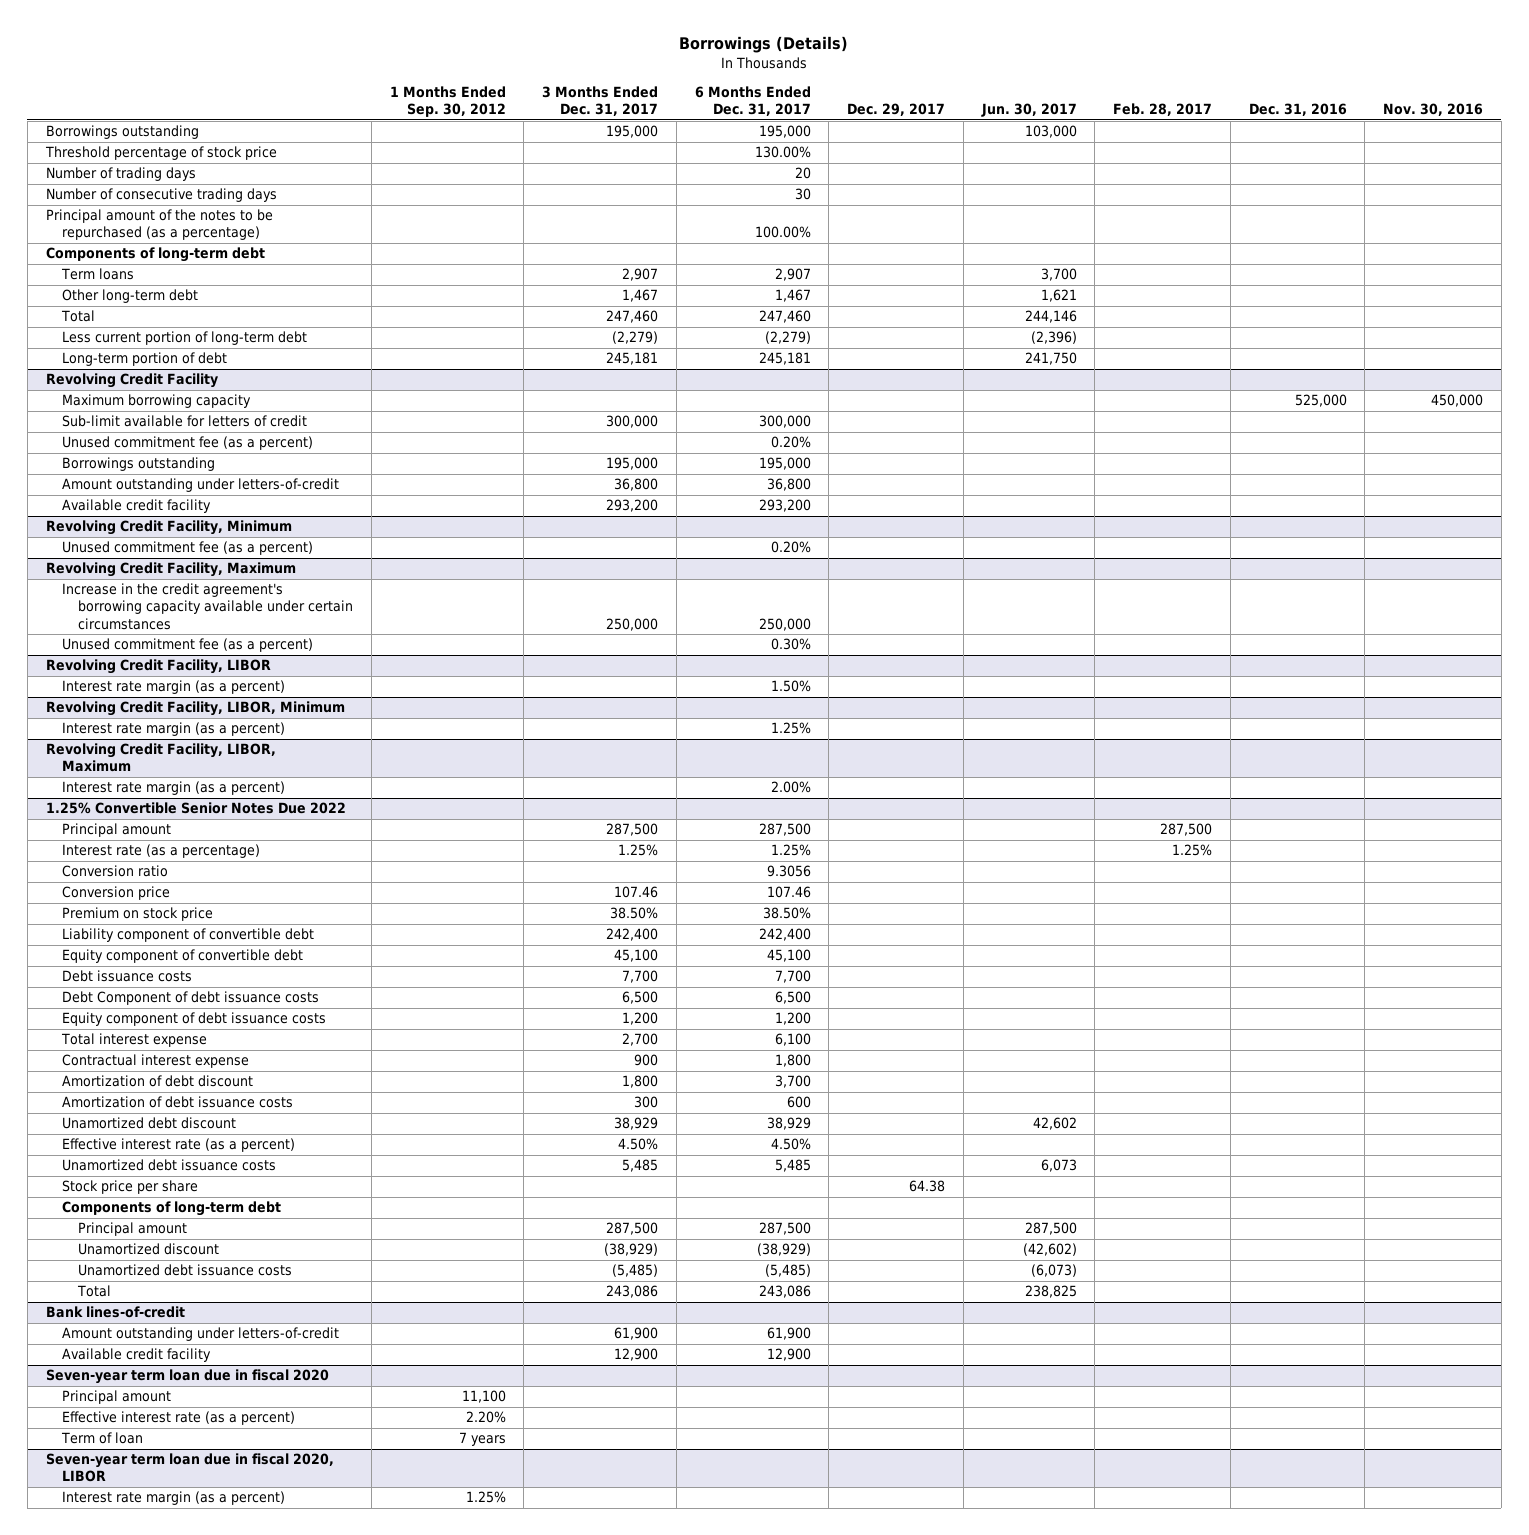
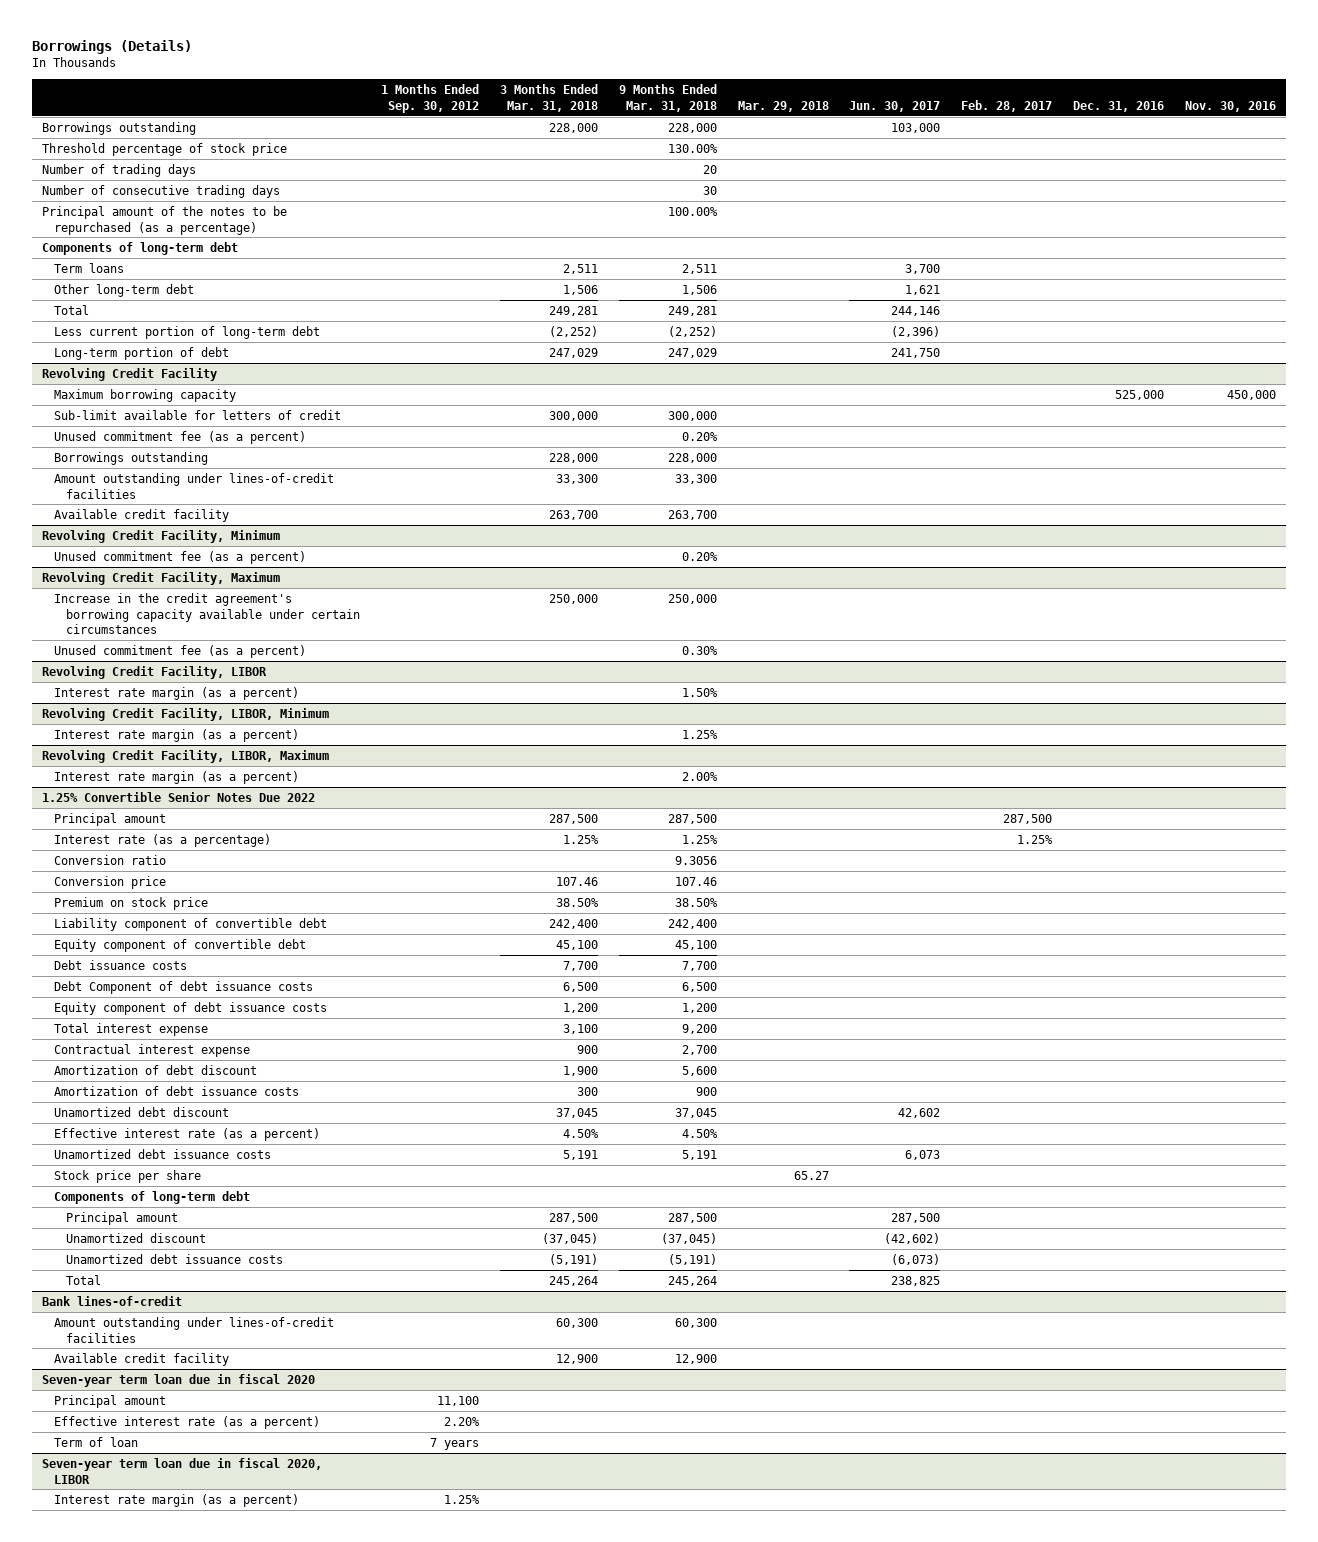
[542,86,659,117] 3 Months Ended Dec. 31, 2017 -> none
[694,86,811,117] 6 Months Ended Dec. 31, 2017 -> none
[847,103,946,117] Dec. 29, 2017 -> none
none -> [500,84,599,112] 3 Months Ended Mar. 31, 2018
none -> [618,84,717,112] 9 Months Ended Mar. 31, 2018
none -> [737,100,829,112] Mar. 29, 2018
[61,478,339,493] Amount outstanding under letters-of-credit -> [54,472,335,499] Amount outstanding under lines-of-credit facilities
[61,1327,339,1342] Amount outstanding under letters-of-credit -> [54,1316,335,1343] Amount outstanding under lines-of-credit facilities

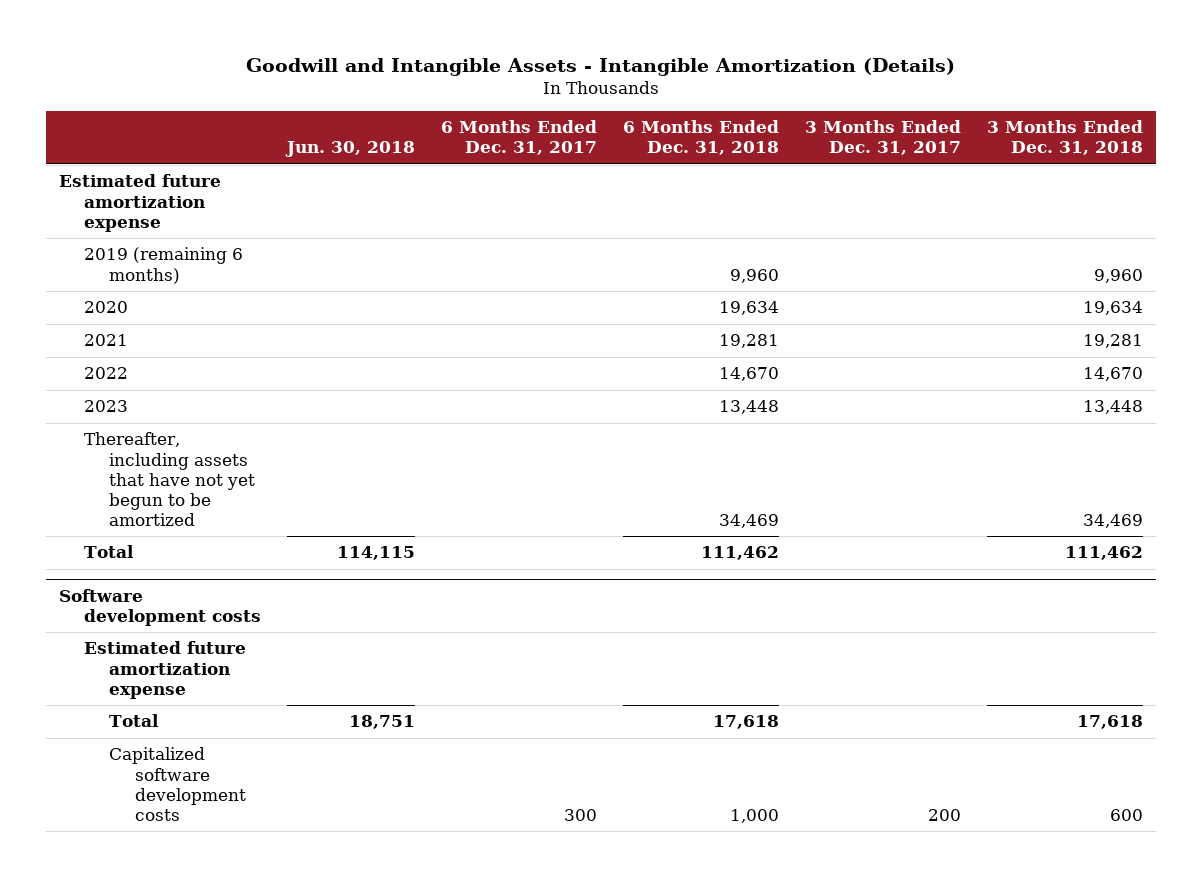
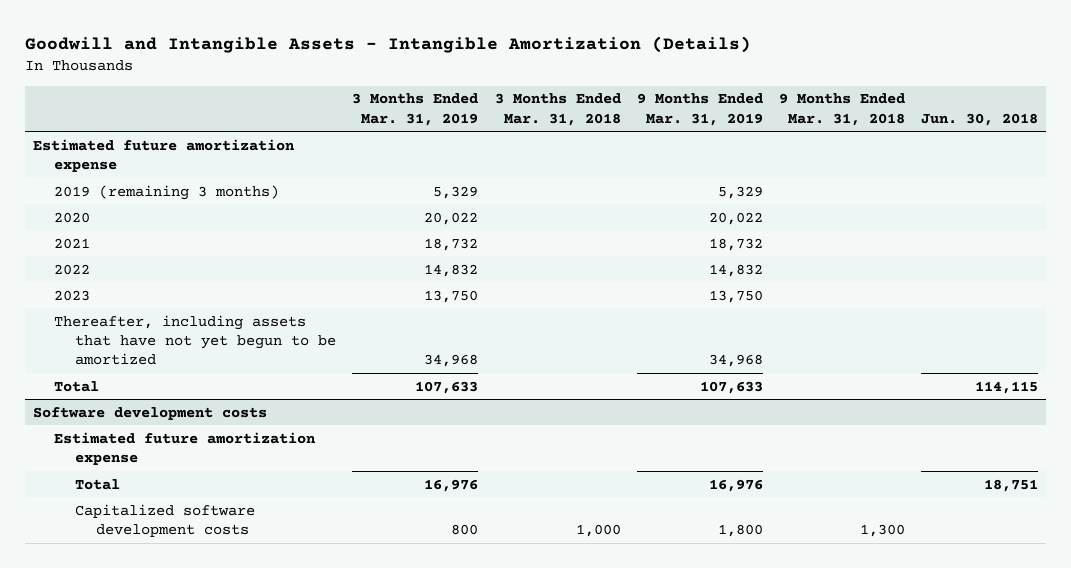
[441,120,598,156] 6 Months Ended Dec. 31, 2017 -> none
[623,120,780,156] 6 Months Ended Dec. 31, 2018 -> none
[805,120,962,156] 3 Months Ended Dec. 31, 2017 -> none
[987,120,1144,156] 3 Months Ended Dec. 31, 2018 -> none
none -> [352,93,479,126] 3 Months Ended Mar. 31, 2019
none -> [494,93,621,126] 3 Months Ended Mar. 31, 2018
none -> [636,93,763,126] 9 Months Ended Mar. 31, 2019
none -> [778,93,905,126] 9 Months Ended Mar. 31, 2018
[84,247,244,284] 2019 (remaining 6 months) -> [54,184,280,200] 2019 (remaining 3 months)

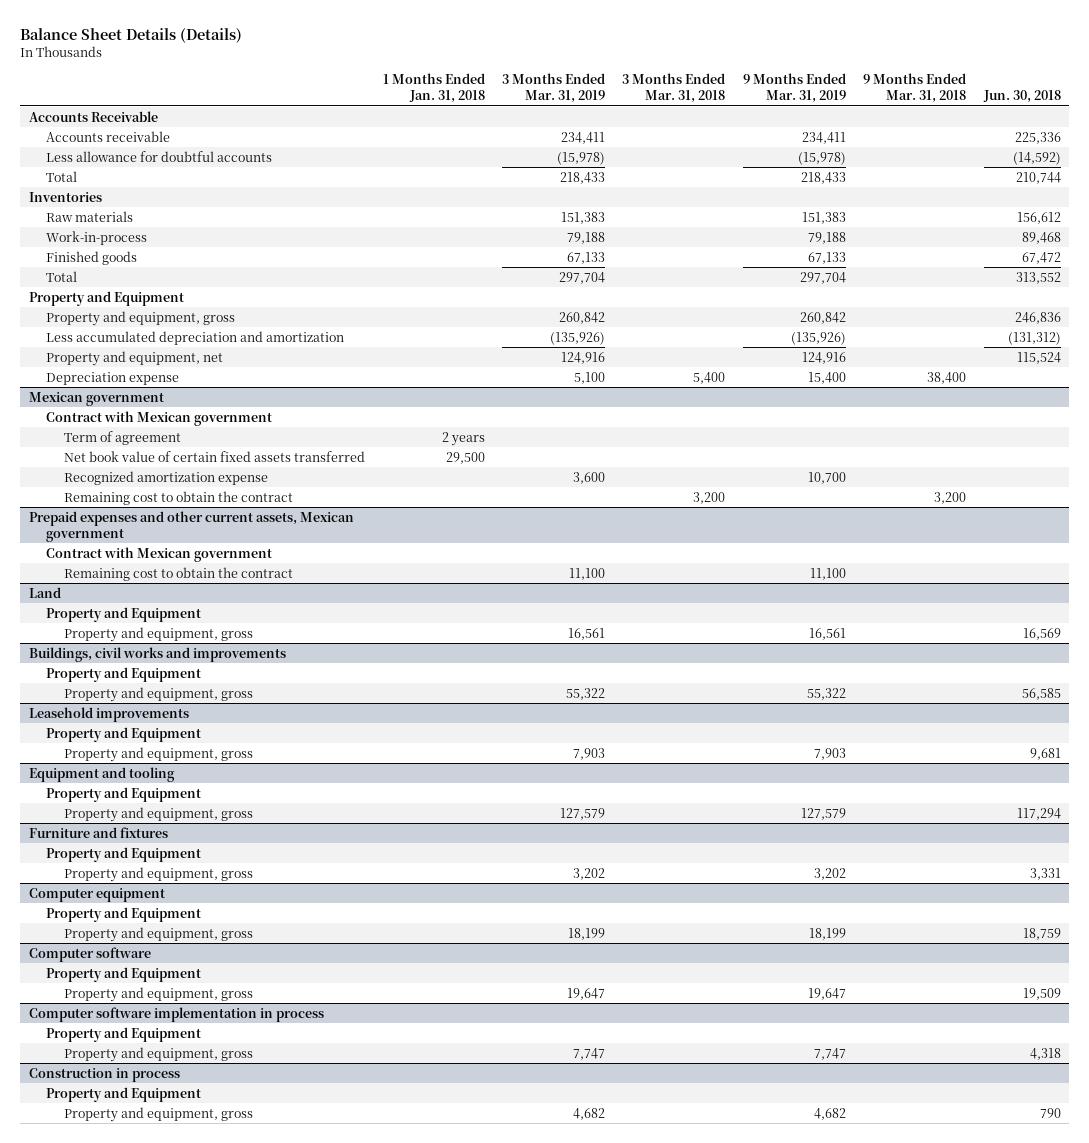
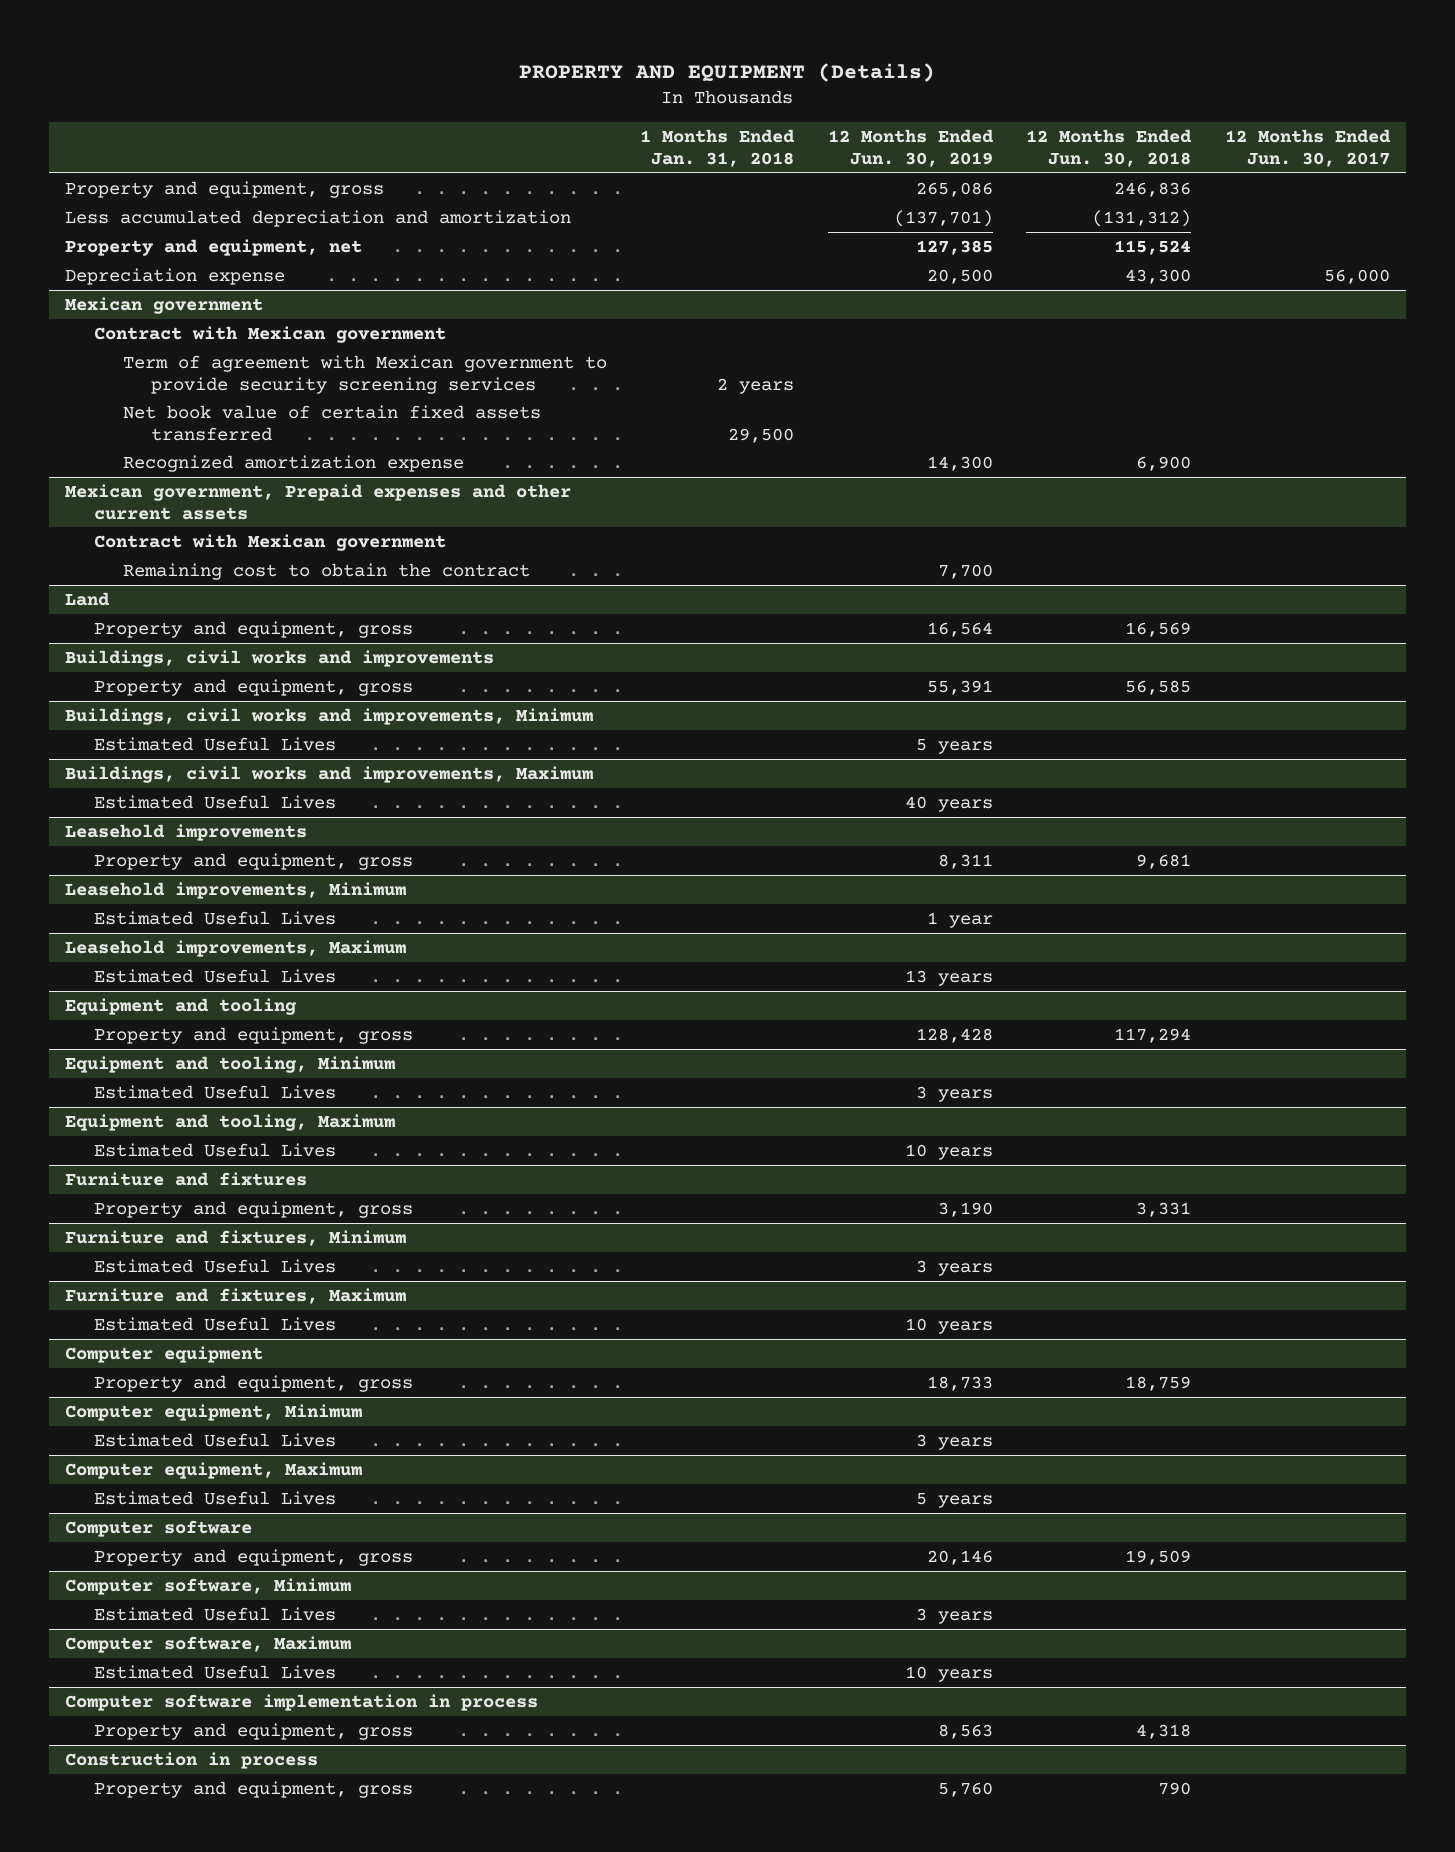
[19,27,242,43] Balance Sheet Details (Details) -> [519,62,936,82] PROPERTY AND EQUIPMENT (Details)
[501,72,605,104] 3 Months Ended Mar. 31, 2019 -> none
[622,72,726,104] 3 Months Ended Mar. 31, 2018 -> none
[742,72,846,104] 9 Months Ended Mar. 31, 2019 -> none
[863,72,967,104] 9 Months Ended Mar. 31, 2018 -> none
[982,90,1061,104] Jun. 30, 2018 -> none
none -> [827,129,994,167] 12 Months Ended Jun. 30, 2019
none -> [1026,129,1193,167] 12 Months Ended Jun. 30, 2018
none -> [1224,129,1391,167] 12 Months Ended Jun. 30, 2017
[28,110,158,122] Accounts Receivable -> none
[46,130,171,142] Accounts receivable -> none
[46,150,273,162] Less allowance for doubtful accounts -> none
[46,170,78,182] Total -> none
[28,191,102,202] Inventories -> none
[46,210,134,222] Raw materials -> none
[46,230,148,245] Work-in-process -> none
[46,250,138,265] Finished goods -> none
[46,270,78,282] Total -> none
[28,290,184,306] Property and Equipment -> none
[64,430,182,445] Term of agreement -> none
none -> [122,354,607,394] Term of agreement with Mexican government to provide security screening services
[64,490,294,505] Remaining cost to obtain the contract -> none
[28,510,354,542] Prepaid expenses and other current assets, Mexican government -> [65,483,572,520] Mexican government, Prepaid expenses and other current assets
[46,606,202,622] Property and Equipment -> none
[46,666,202,682] Property and Equipment -> none
none -> [65,707,594,725] Buildings, civil works and improvements, Minimum
none -> [93,736,336,751] Estimated Useful Lives
none -> [65,765,594,783] Buildings, civil works and improvements, Maximum
none -> [93,794,336,809] Estimated Useful Lives
[46,726,202,742] Property and Equipment -> none
none -> [65,881,407,899] Leasehold improvements, Minimum
none -> [93,910,336,925] Estimated Useful Lives
none -> [65,939,407,957] Leasehold improvements, Maximum
none -> [93,968,336,983] Estimated Useful Lives
[46,786,202,802] Property and Equipment -> none
none -> [65,1055,396,1073] Equipment and tooling, Minimum
none -> [93,1084,336,1099] Estimated Useful Lives
none -> [65,1113,396,1131] Equipment and tooling, Maximum
none -> [93,1142,336,1157] Estimated Useful Lives
[46,846,202,862] Property and Equipment -> none
none -> [65,1229,407,1246] Furniture and fixtures, Minimum
none -> [93,1258,336,1273] Estimated Useful Lives
none -> [65,1287,407,1304] Furniture and fixtures, Maximum
none -> [93,1316,336,1331] Estimated Useful Lives
[46,906,202,922] Property and Equipment -> none
none -> [65,1403,363,1421] Computer equipment, Minimum
none -> [93,1432,336,1447] Estimated Useful Lives
none -> [65,1461,363,1479] Computer equipment, Maximum
none -> [93,1490,336,1505] Estimated Useful Lives
[46,966,202,982] Property and Equipment -> none
none -> [65,1577,352,1595] Computer software, Minimum
none -> [93,1606,336,1621] Estimated Useful Lives
none -> [65,1635,352,1653] Computer software, Maximum
none -> [93,1664,336,1679] Estimated Useful Lives
[46,1026,202,1042] Property and Equipment -> none
[46,1086,202,1102] Property and Equipment -> none

